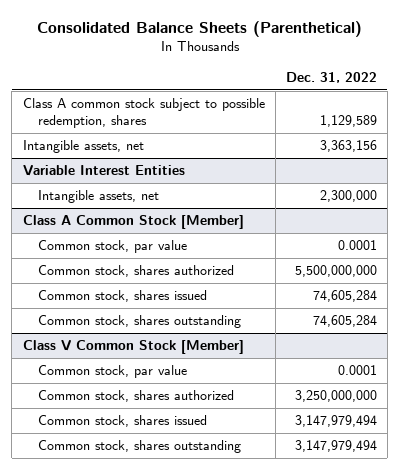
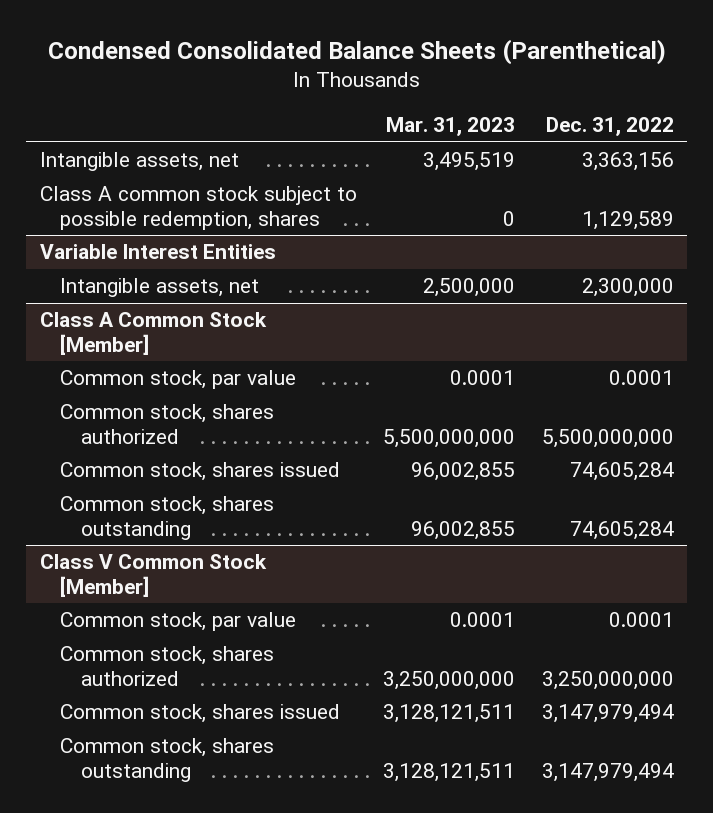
[36,21,362,38] Consolidated Balance Sheets (Parenthetical) -> [47,38,666,65] Condensed Consolidated Balance Sheets (Parenthetical)
none -> [386,117,516,137] Mar. 31, 2023
[22,98,265,129] Class A common stock subject to possible redemption, shares -> [39,186,357,230] Class A common stock subject to possible redemption, shares

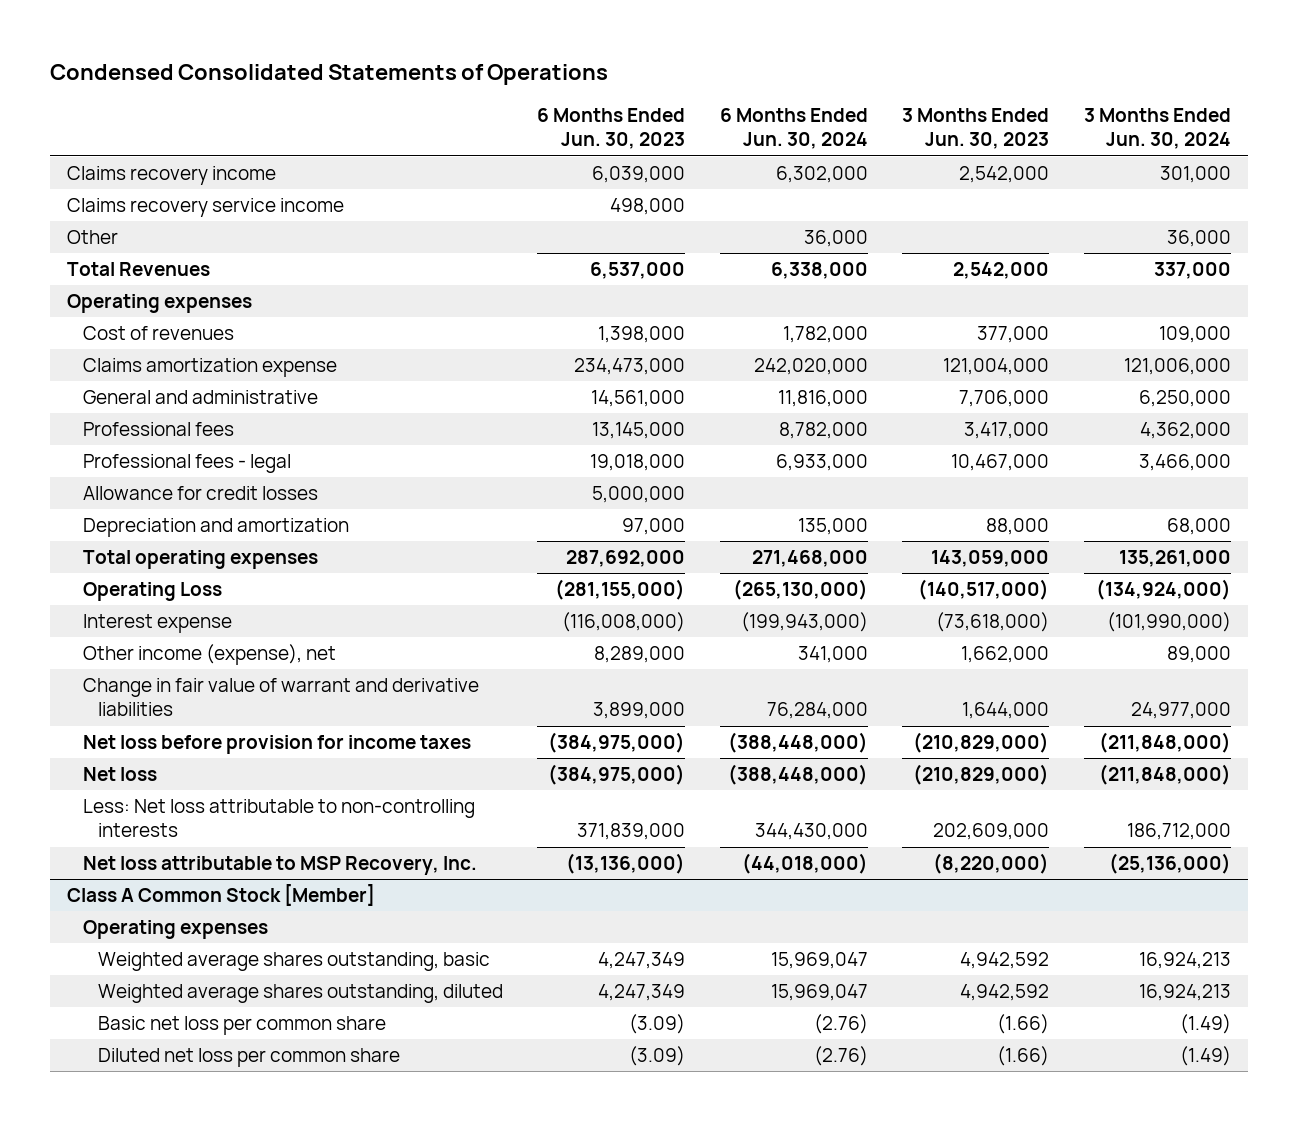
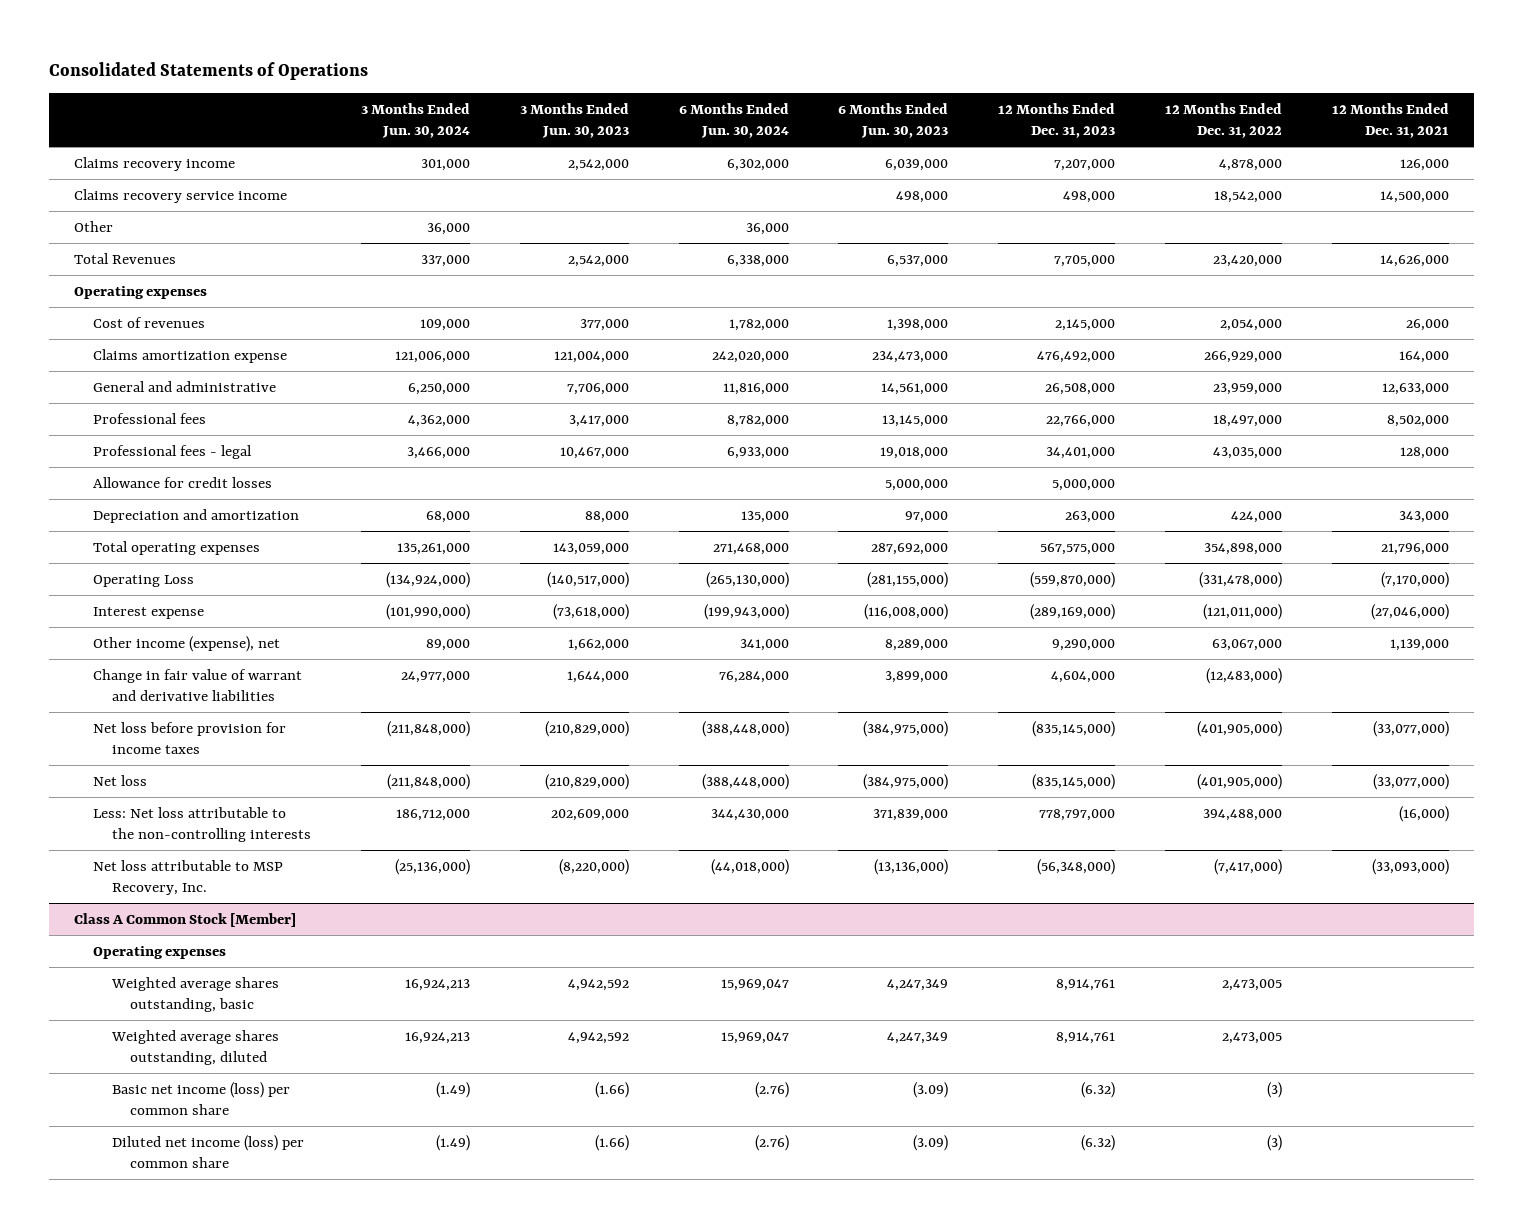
[49,63,608,85] Condensed Consolidated Statements of Operations -> [49,62,369,81] Consolidated Statements of Operations
none -> [998,103,1116,139] 12 Months Ended Dec. 31, 2023
none -> [1165,103,1283,139] 12 Months Ended Dec. 31, 2022
none -> [1332,103,1450,139] 12 Months Ended Dec. 31, 2021
[82,799,475,838] Less: Net loss attributable to non-controlling interests -> [93,807,311,842] Less: Net loss attributable to the non-controlling interests
[97,1016,386,1036] Basic net loss per common share -> [111,1082,290,1115] Basic net income (loss) per common share
[97,1048,400,1068] Diluted net loss per common share -> [111,1135,304,1168] Diluted net income (loss) per common share

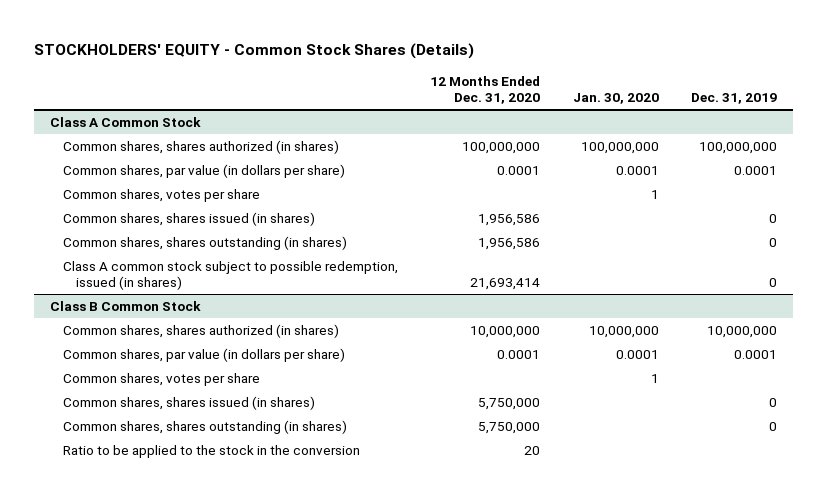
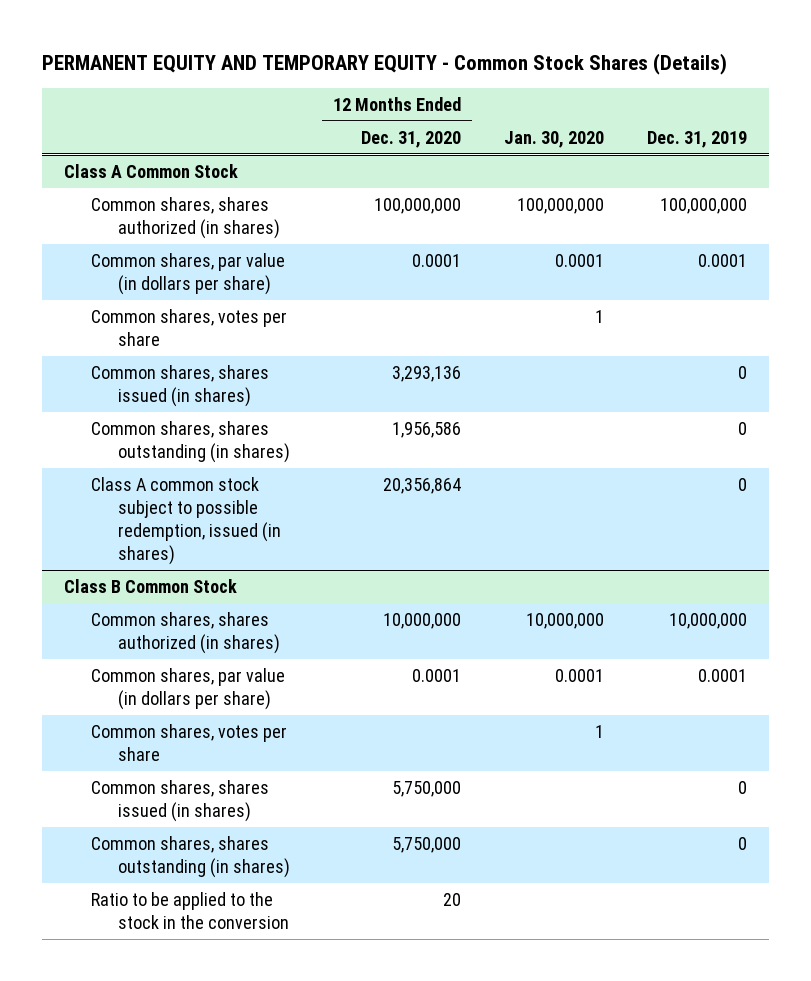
[34,43,475,60] STOCKHOLDERS' EQUITY - Common Stock Shares (Details) -> [42,53,728,76] PERMANENT EQUITY AND TEMPORARY EQUITY - Common Stock Shares (Details)
[478,214,541,227] 1,956,586 -> [392,365,462,382] 3,293,136
[470,277,541,290] 21,693,414 -> [383,477,462,494] 20,356,864

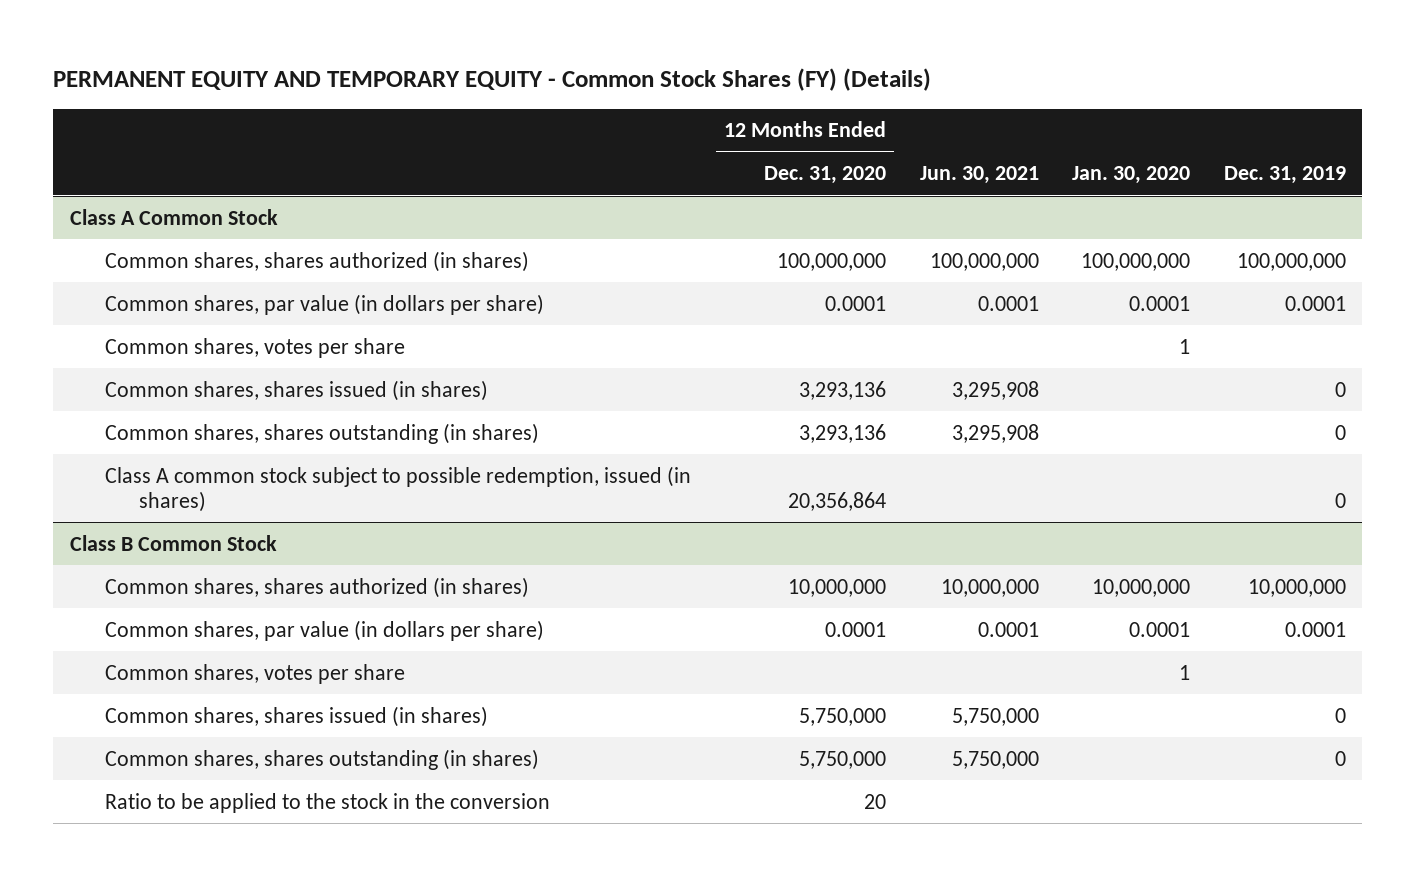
[42,53,728,76] PERMANENT EQUITY AND TEMPORARY EQUITY - Common Stock Shares (Details) -> [53,68,932,92] PERMANENT EQUITY AND TEMPORARY EQUITY - Common Stock Shares (FY) (Details)
none -> [919,166,1039,185] Jun. 30, 2021
[392,421,462,438] 1,956,586 -> [799,423,887,443] 3,293,136

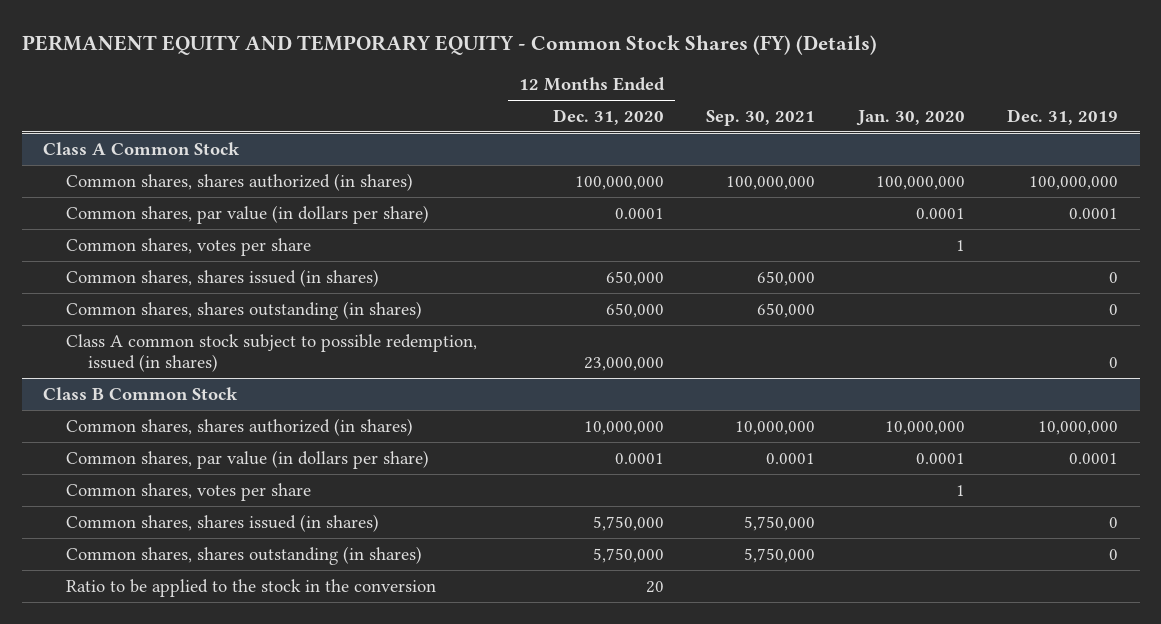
[919,166,1039,185] Jun. 30, 2021 -> none
none -> [706,110,816,127] Sep. 30, 2021
[799,380,887,400] 3,293,136 -> [606,270,665,286] 650,000
[799,423,887,443] 3,293,136 -> [606,302,665,318] 650,000
[788,492,887,512] 20,356,864 -> [584,357,665,372] 23,000,000

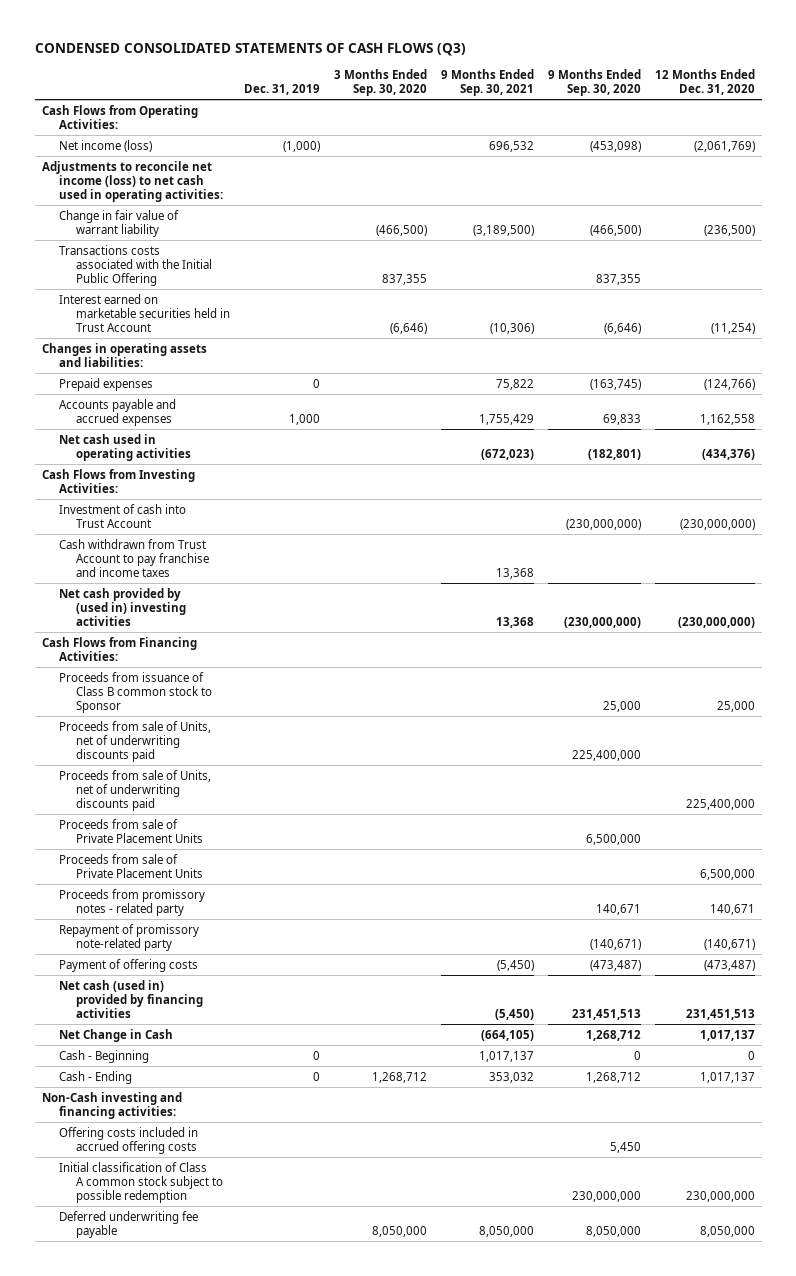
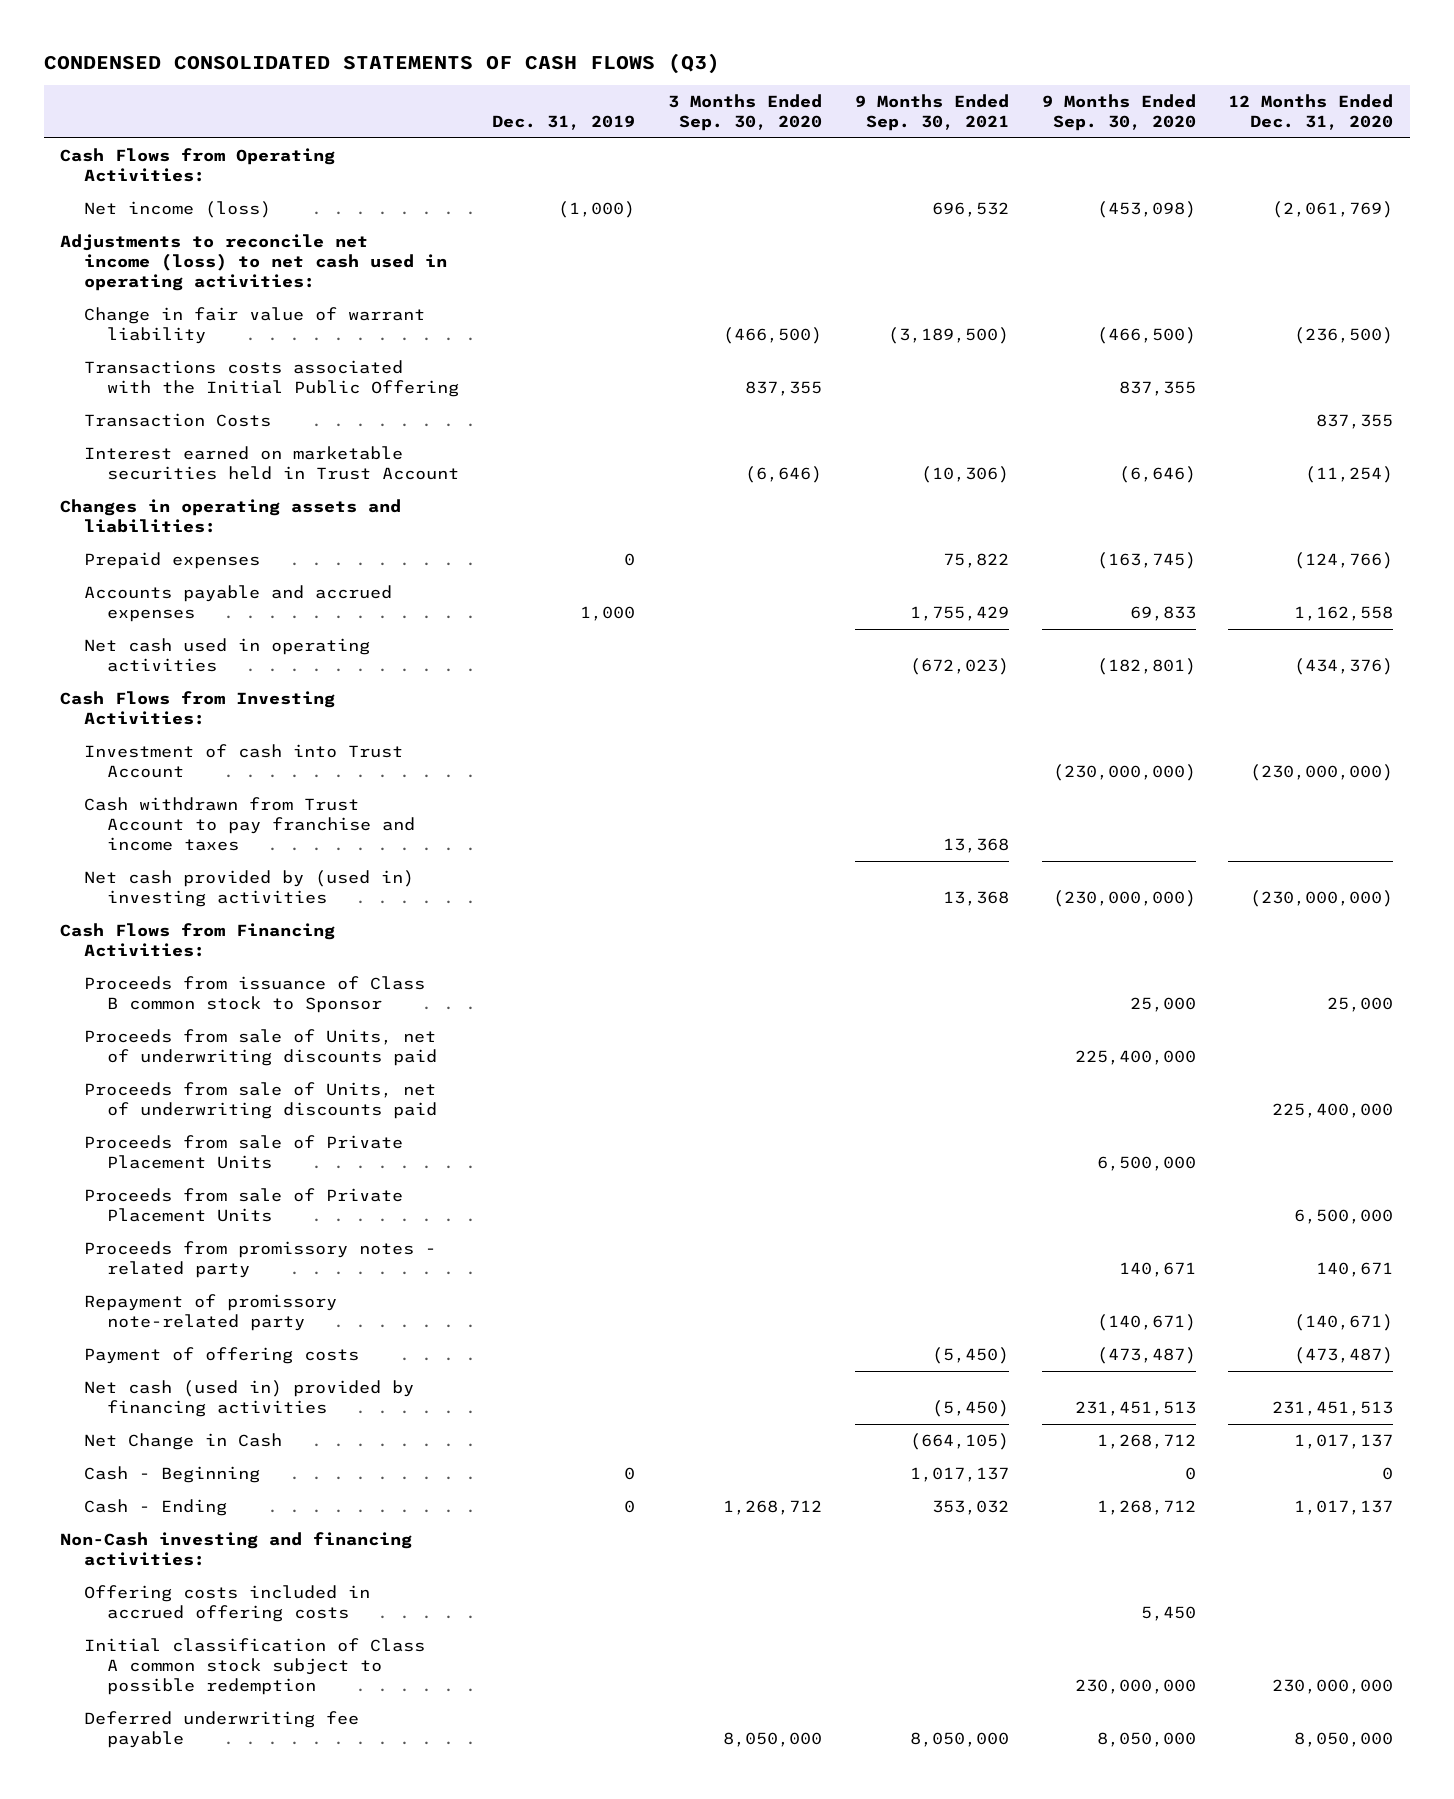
none -> [83,412,271,427] Transaction Costs

